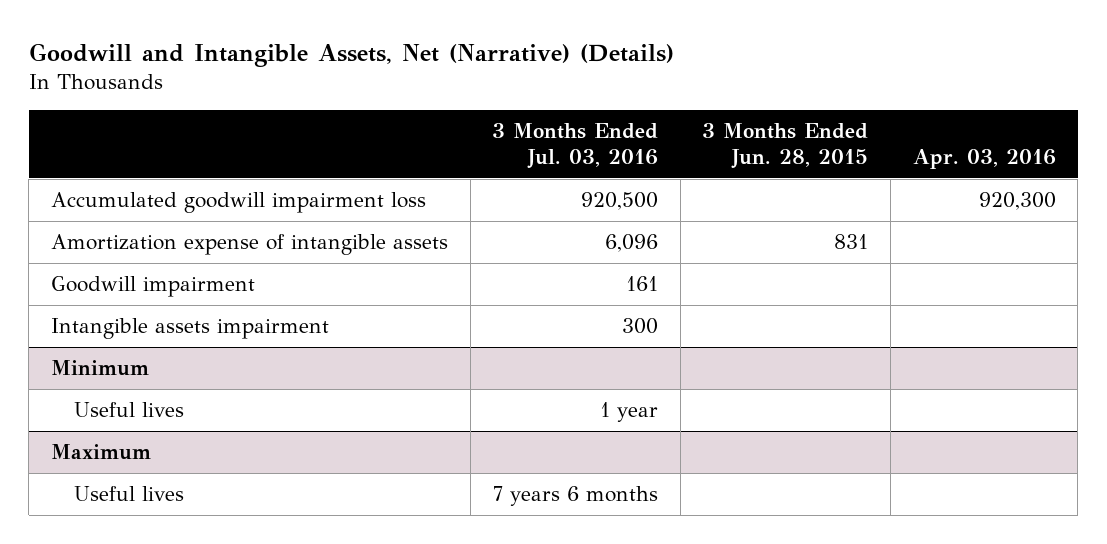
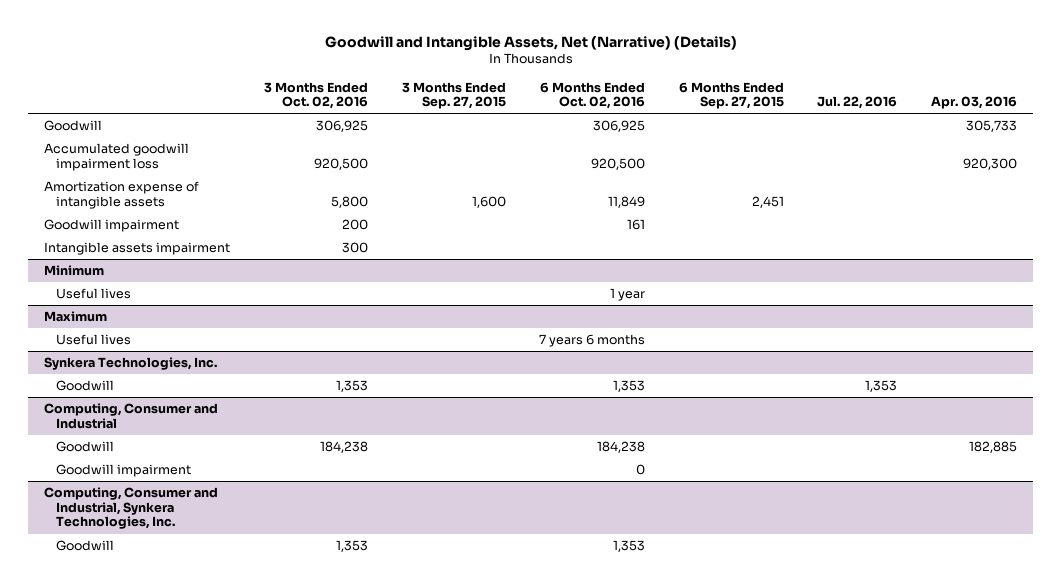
[492,123,659,169] 3 Months Ended Jul. 03, 2016 -> none
[702,123,869,169] 3 Months Ended Jun. 28, 2015 -> none
none -> [263,81,368,110] 3 Months Ended Oct. 02, 2016
none -> [401,81,506,110] 3 Months Ended Sep. 27, 2015
none -> [540,81,646,110] 6 Months Ended Oct. 02, 2016
none -> [678,81,784,110] 6 Months Ended Sep. 27, 2015
none -> [817,96,898,110] Jul. 22, 2016
none -> [44,120,103,132] Goodwill
none -> [44,357,218,371] Synkera Technologies, Inc.
none -> [55,380,114,392] Goodwill
none -> [44,403,219,429] Computing, Consumer and Industrial
none -> [55,441,114,453] Goodwill
none -> [55,464,191,478] Goodwill impairment
none -> [44,487,219,530] Computing, Consumer and Industrial, Synkera Technologies, Inc.
none -> [55,540,114,552] Goodwill

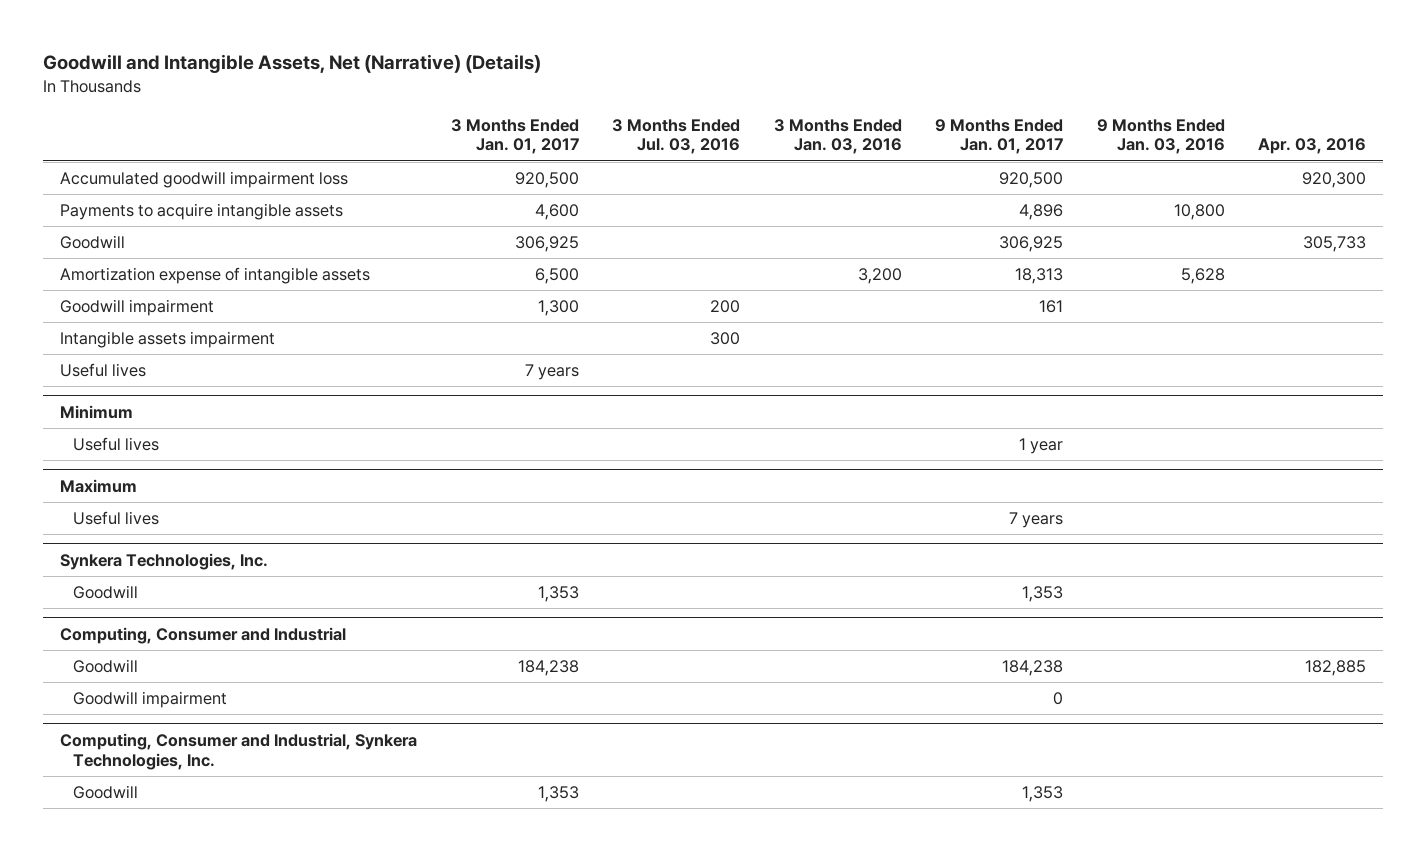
[263,81,368,110] 3 Months Ended Oct. 02, 2016 -> none
[401,81,506,110] 3 Months Ended Sep. 27, 2015 -> none
[540,81,646,110] 6 Months Ended Oct. 02, 2016 -> none
[678,81,784,110] 6 Months Ended Sep. 27, 2015 -> none
[817,96,898,110] Jul. 22, 2016 -> none
none -> [450,118,579,155] 3 Months Ended Jan. 01, 2017
none -> [612,118,741,155] 3 Months Ended Jul. 03, 2016
none -> [773,118,902,155] 3 Months Ended Jan. 03, 2016
none -> [935,118,1064,155] 9 Months Ended Jan. 01, 2017
none -> [1096,118,1225,155] 9 Months Ended Jan. 03, 2016
none -> [60,202,344,220] Payments to acquire intangible assets
[44,120,103,132] Goodwill -> [60,234,126,249] Goodwill
none -> [60,362,147,377] Useful lives

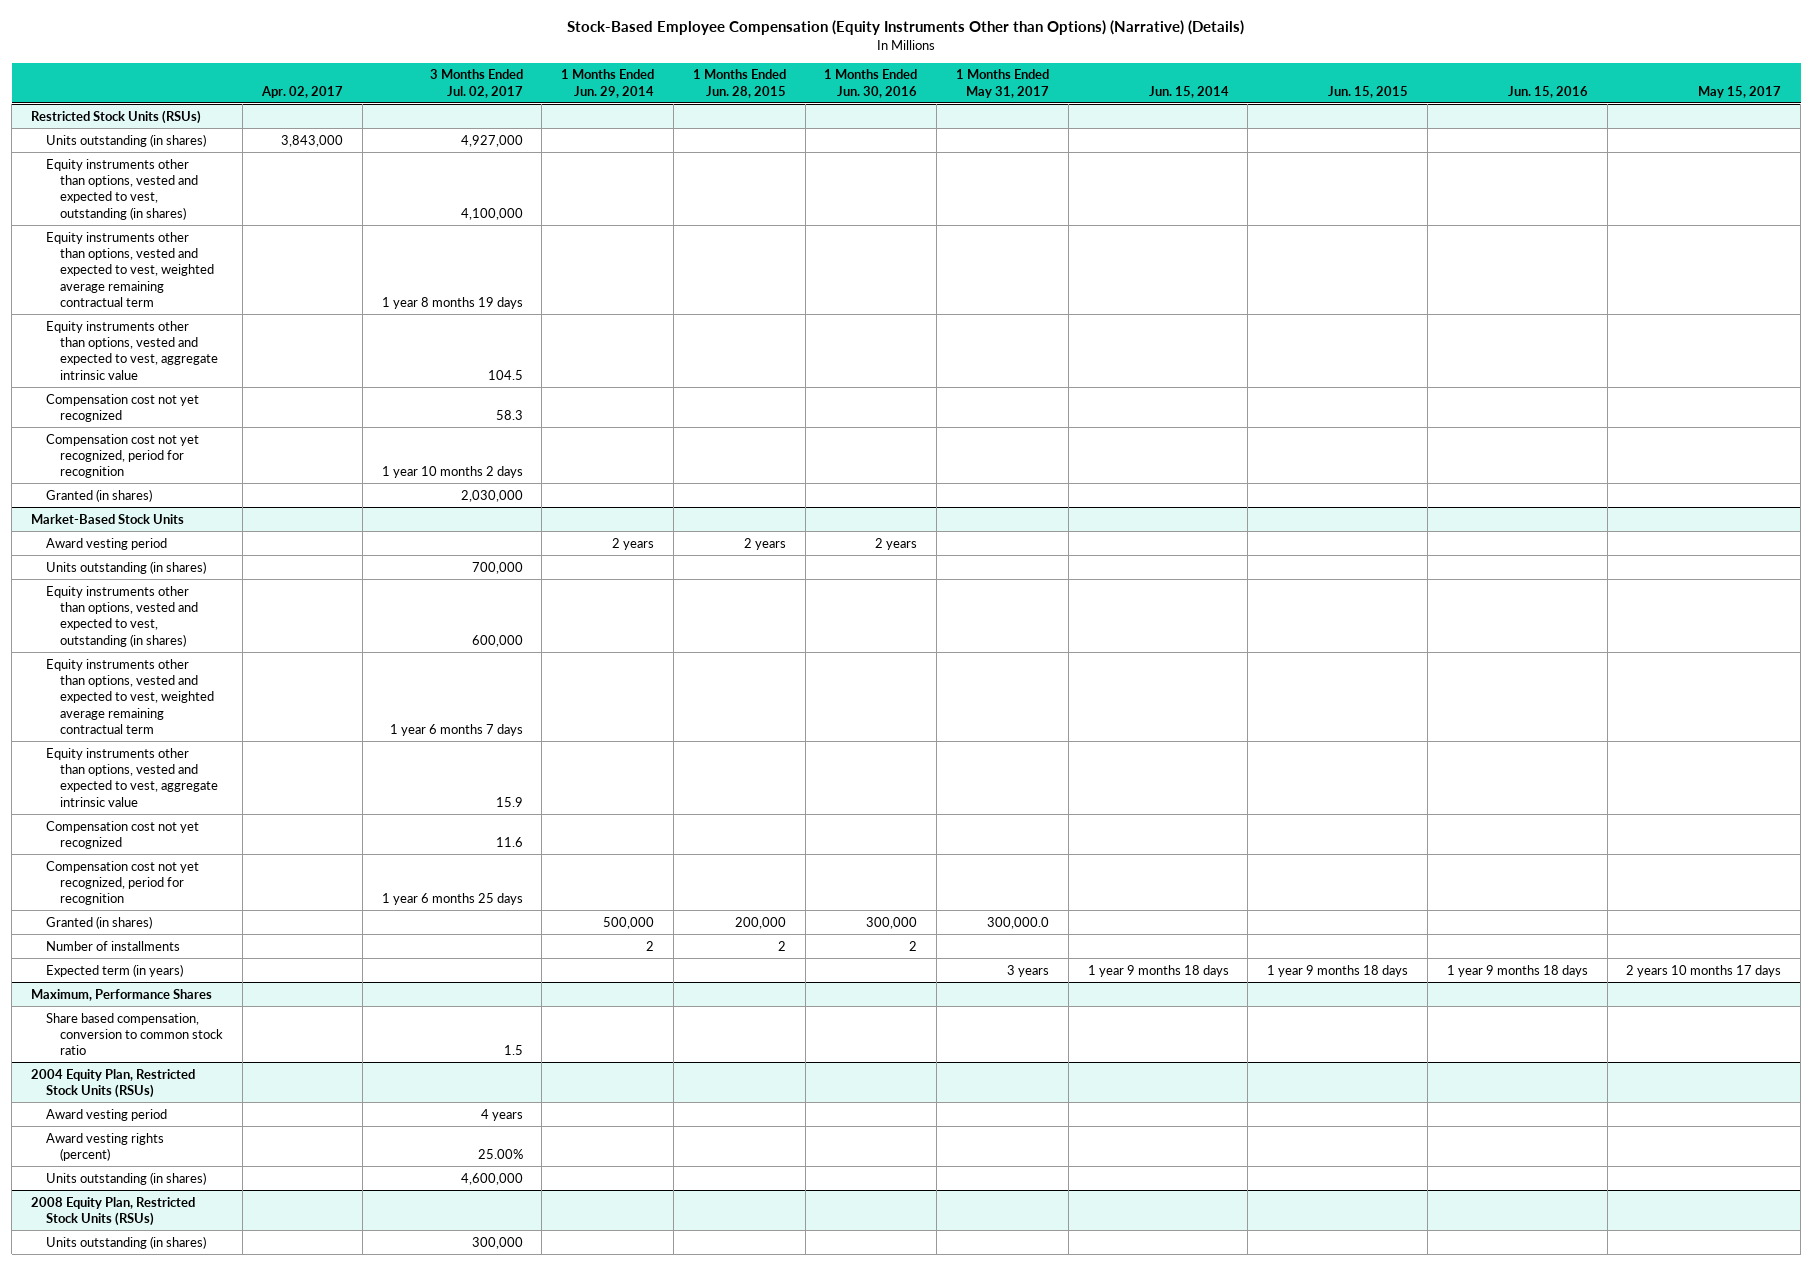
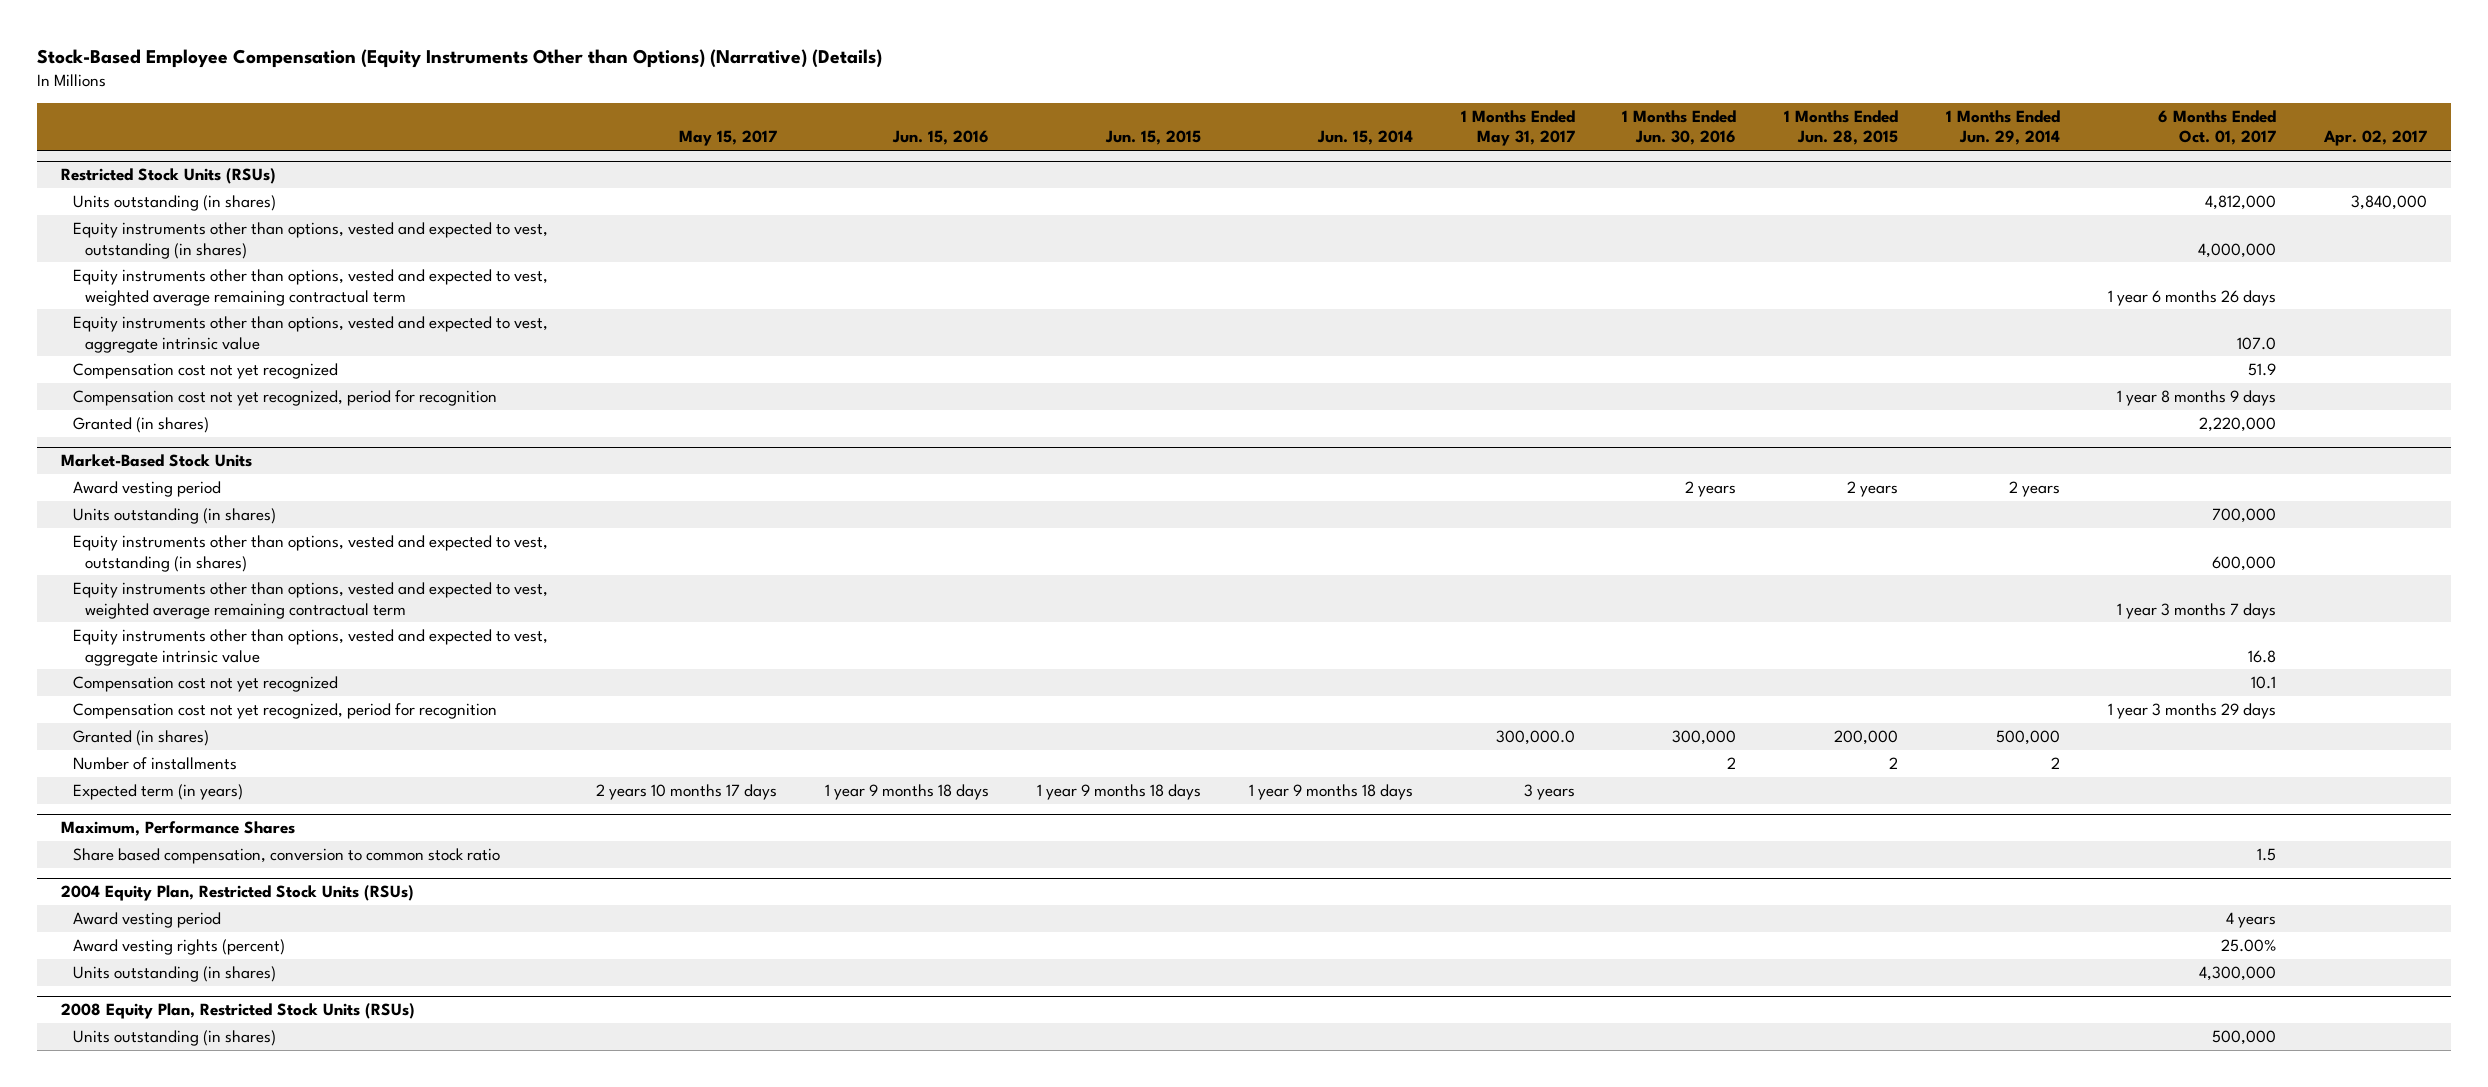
[429,69,523,98] 3 Months Ended Jul. 02, 2017 -> none
none -> [2158,109,2277,146] 6 Months Ended Oct. 01, 2017
[280,134,343,147] 3,843,000 -> [2351,194,2428,210] 3,840,000

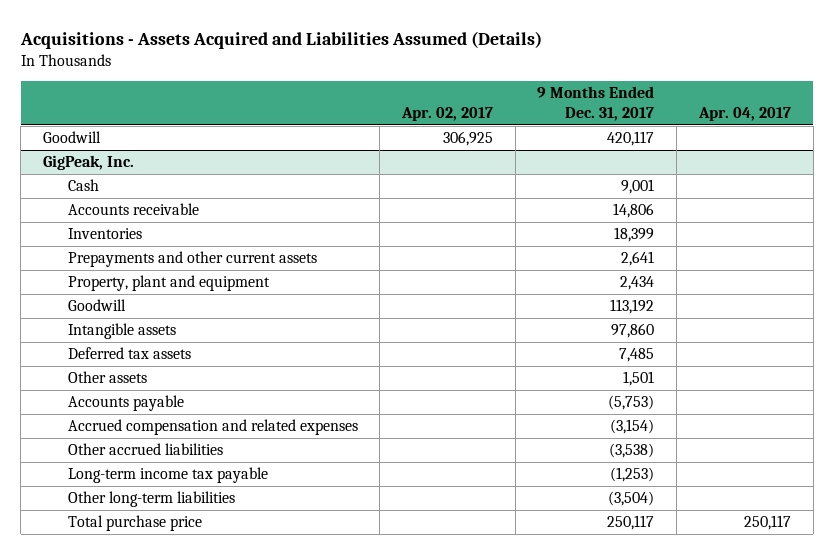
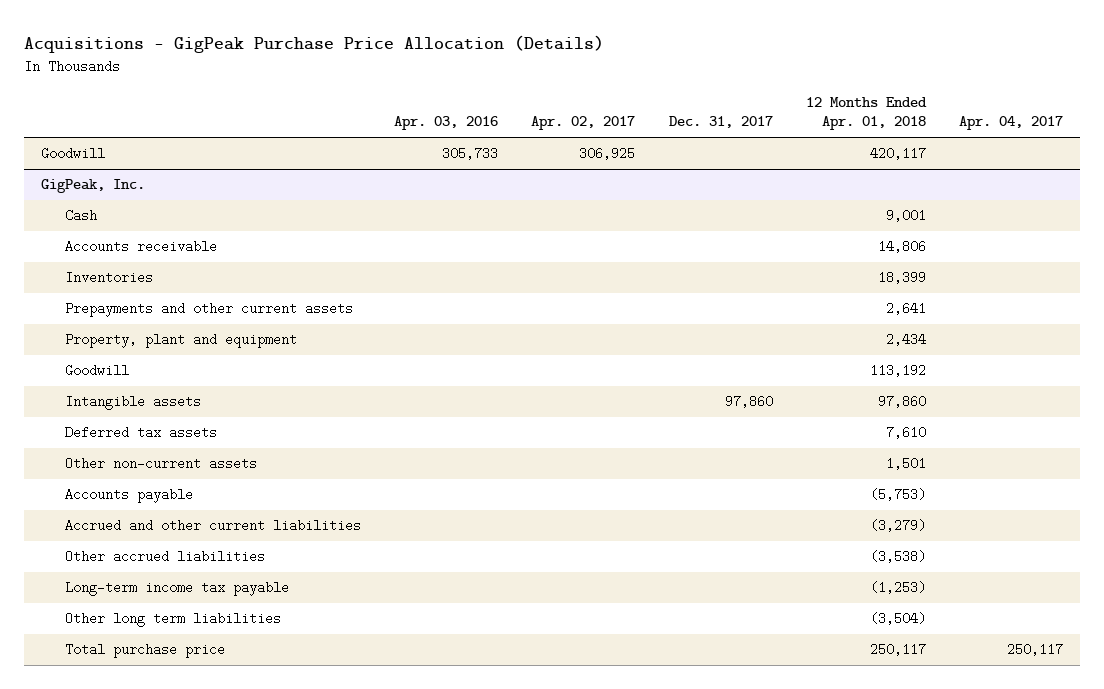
[19,30,542,49] Acquisitions - Assets Acquired and Liabilities Assumed (Details) -> [24,35,605,54] Acquisitions - GigPeak Purchase Price Allocation (Details)
[537,86,655,122] 9 Months Ended Dec. 31, 2017 -> none
none -> [393,116,498,131] Apr. 03, 2016
none -> [668,116,773,129] Dec. 31, 2017
none -> [806,97,928,131] 12 Months Ended Apr. 01, 2018
[67,371,147,384] Other assets -> [64,457,257,471] Other non-current assets
[67,419,358,436] Accrued compensation and related expenses -> [64,519,361,533] Accrued and other current liabilities
[67,491,235,508] Other long-term liabilities -> [64,612,281,628] Other long term liabilities

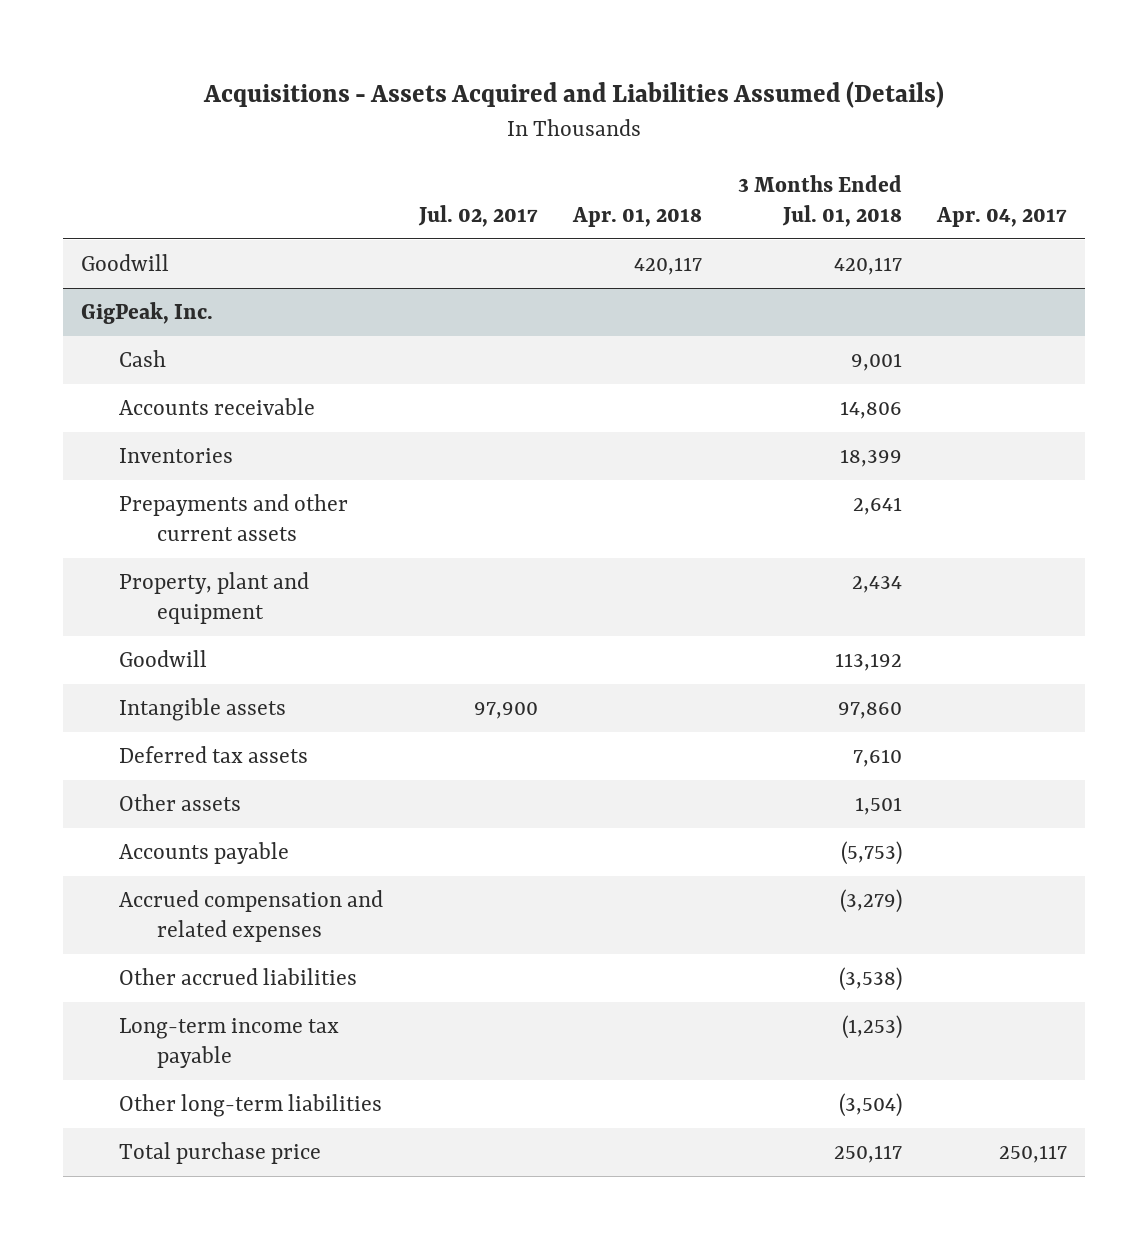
[24,35,605,54] Acquisitions - GigPeak Purchase Price Allocation (Details) -> [203,81,945,109] Acquisitions - Assets Acquired and Liabilities Assumed (Details)
[393,116,498,131] Apr. 03, 2016 -> none
[531,116,636,131] Apr. 02, 2017 -> none
[668,116,773,129] Dec. 31, 2017 -> none
[806,97,928,131] 12 Months Ended Apr. 01, 2018 -> none
none -> [417,205,538,228] Jul. 02, 2017
none -> [572,207,703,228] Apr. 01, 2018
none -> [737,175,902,228] 3 Months Ended Jul. 01, 2018
[64,457,257,471] Other non-current assets -> [119,794,242,812] Other assets
[64,519,361,533] Accrued and other current liabilities -> [119,890,384,942] Accrued compensation and related expenses
[64,612,281,628] Other long term liabilities -> [119,1094,383,1118] Other long-term liabilities

